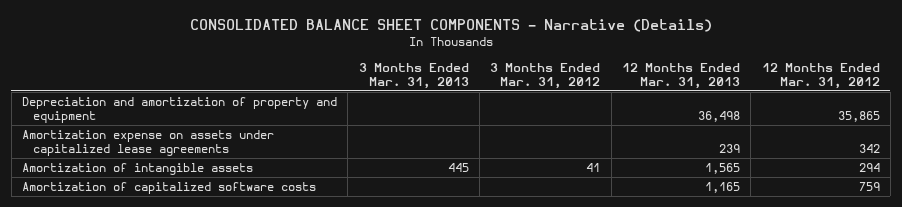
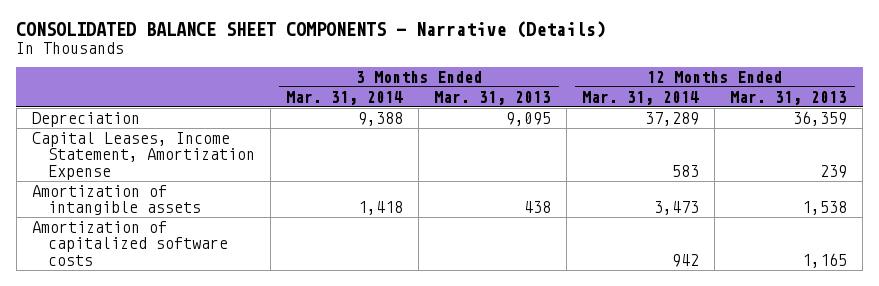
[490,62,601,89] 3 Months Ended Mar. 31, 2012 -> none
[761,62,880,89] 12 Months Ended Mar. 31, 2012 -> none
none -> [286,90,404,105] Mar. 31, 2014
none -> [582,90,700,105] Mar. 31, 2014
[22,97,338,124] Depreciation and amortization of property and equipment -> none
none -> [31,111,140,127] Depreciation
[22,130,275,157] Amortization expense on assets under capitalized lease agreements -> [31,131,256,180] Capital Leases, Income Statement, Amortization Expense
[447,163,469,173] 445 -> [524,201,552,214] 438
[704,163,740,175] 1,565 -> [802,201,848,216] 1,538

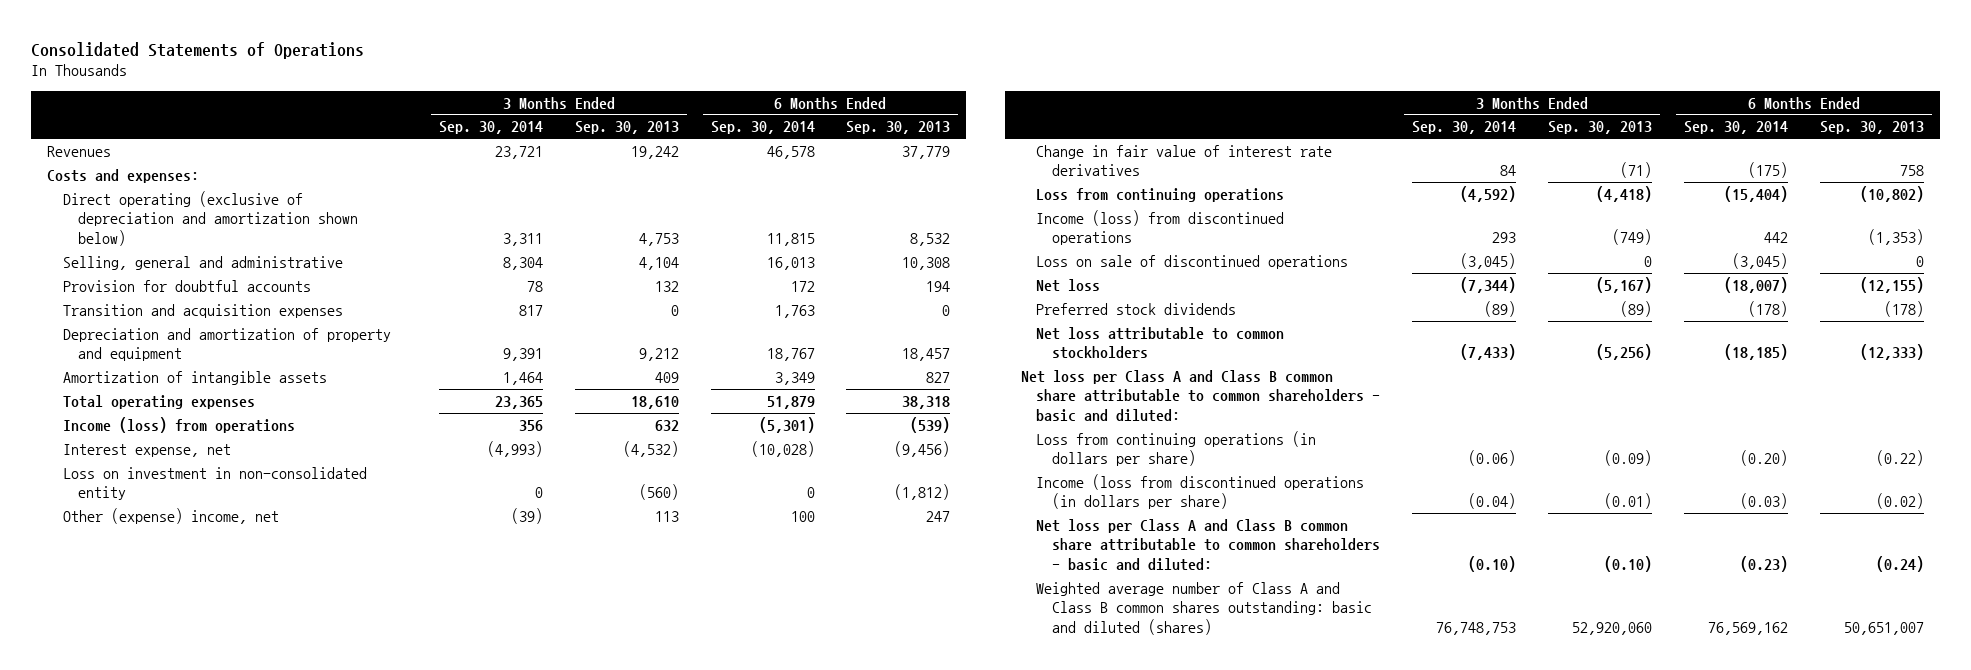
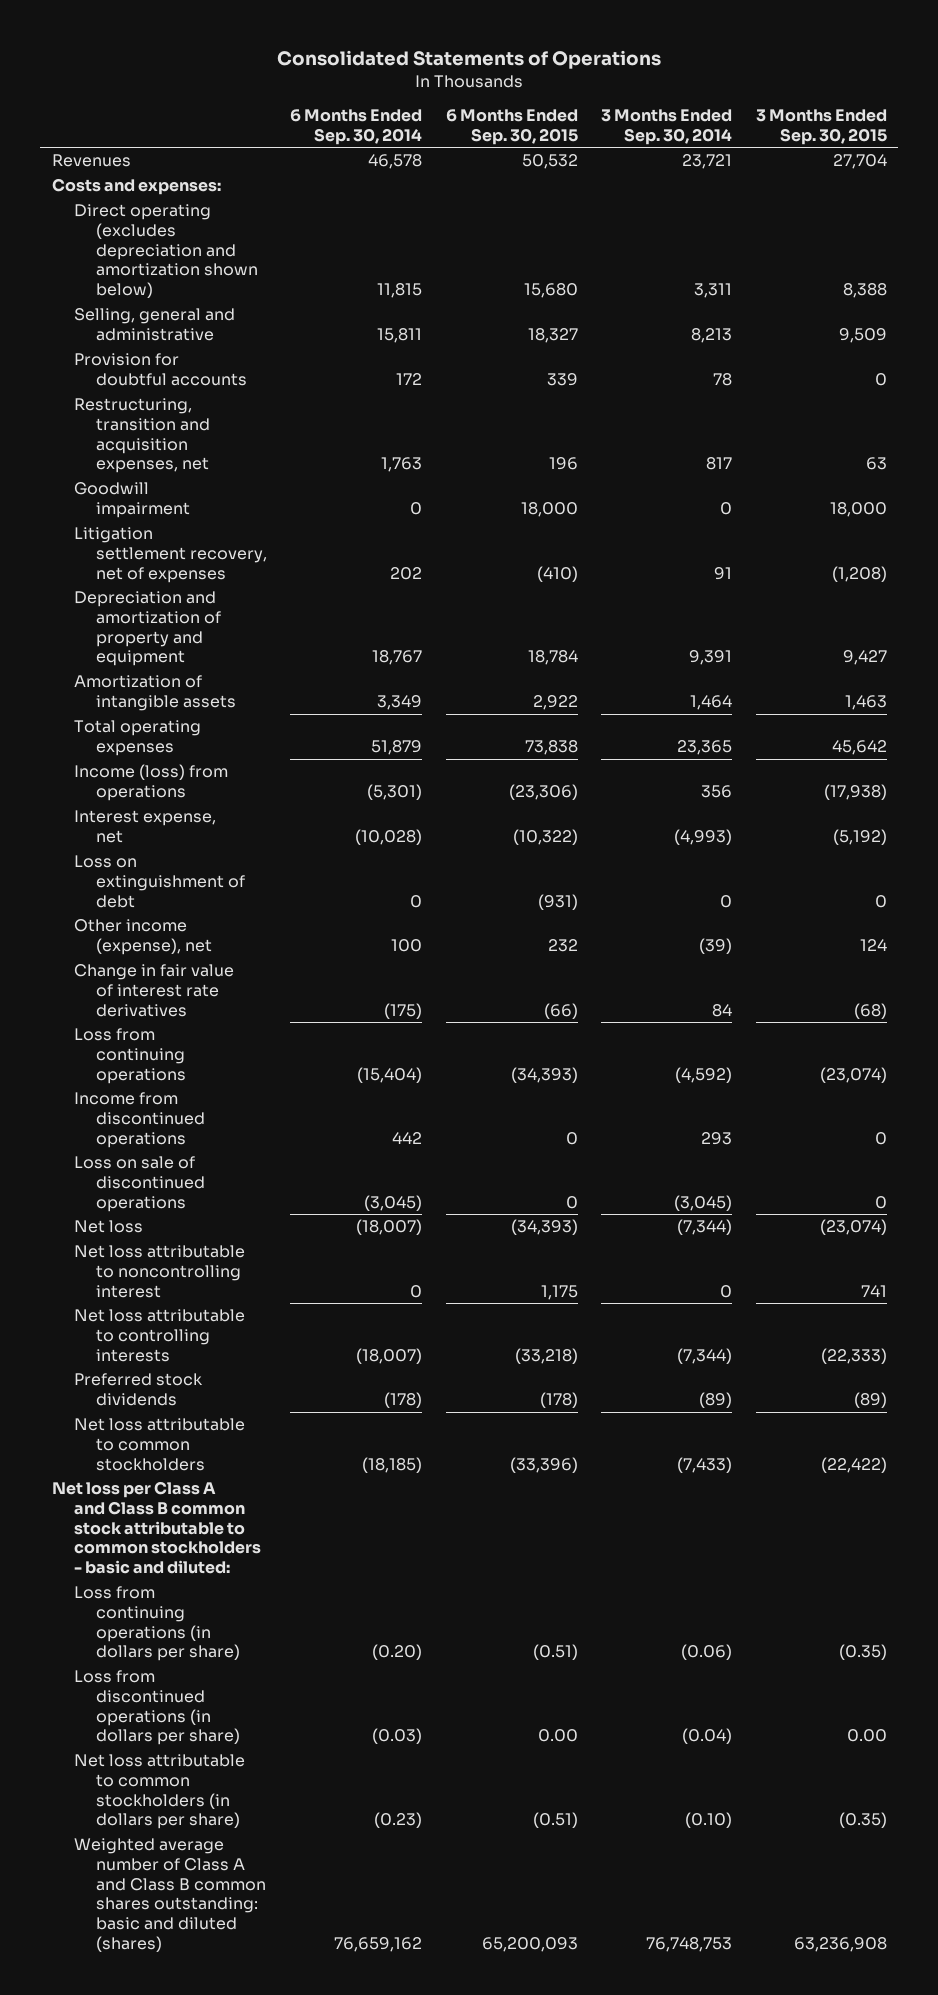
[574,121,679,135] Sep. 30, 2013 -> none
[846,121,951,135] Sep. 30, 2013 -> none
none -> [445,109,578,145] 6 Months Ended Sep. 30, 2015
none -> [755,109,887,145] 3 Months Ended Sep. 30, 2015
[62,190,359,246] Direct operating (exclusive of depreciation and amortization shown below) -> [73,204,258,298] Direct operating (excludes depreciation and amortization shown below)
[502,256,543,270] 8,304 -> [691,328,733,344] 8,213
[766,256,815,270] 16,013 -> [377,328,423,344] 15,811
[62,303,343,318] Transition and acquisition expenses -> [73,398,210,474] Restructuring, transition and acquisition expenses, net
none -> [73,482,190,519] Goodwill impairment
none -> [73,527,267,583] Litigation settlement recovery, net of expenses
[62,466,367,501] Loss on investment in non-consolidated entity -> none
none -> [73,855,245,908] Loss on extinguishment of debt
[62,507,279,524] Other (expense) income, net -> [73,919,212,956] Other income (expense), net
[1036,209,1285,246] Income (loss) from discontinued operations -> [73,1092,205,1148] Income from discontinued operations
none -> [73,1245,245,1298] Net loss attributable to noncontrolling interest
none -> [73,1309,245,1362] Net loss attributable to controlling interests
[1020,369,1381,422] Net loss per Class A and Class B common share attributable to common shareholders - basic and diluted: -> [51,1481,261,1574] Net loss per Class A and Class B common stock attributable to common stockholders - basic and diluted:
[1036,473,1365,510] Income (loss from discontinued operations (in dollars per share) -> [73,1670,240,1746] Loss from discontinued operations (in dollars per share)
[1036,518,1380,571] Net loss per Class A and Class B common share attributable to common shareholders - basic and diluted: -> [73,1754,245,1830] Net loss attributable to common stockholders (in dollars per share)
[1708,621,1789,635] 76,569,162 -> [334,1936,423,1952] 76,659,162

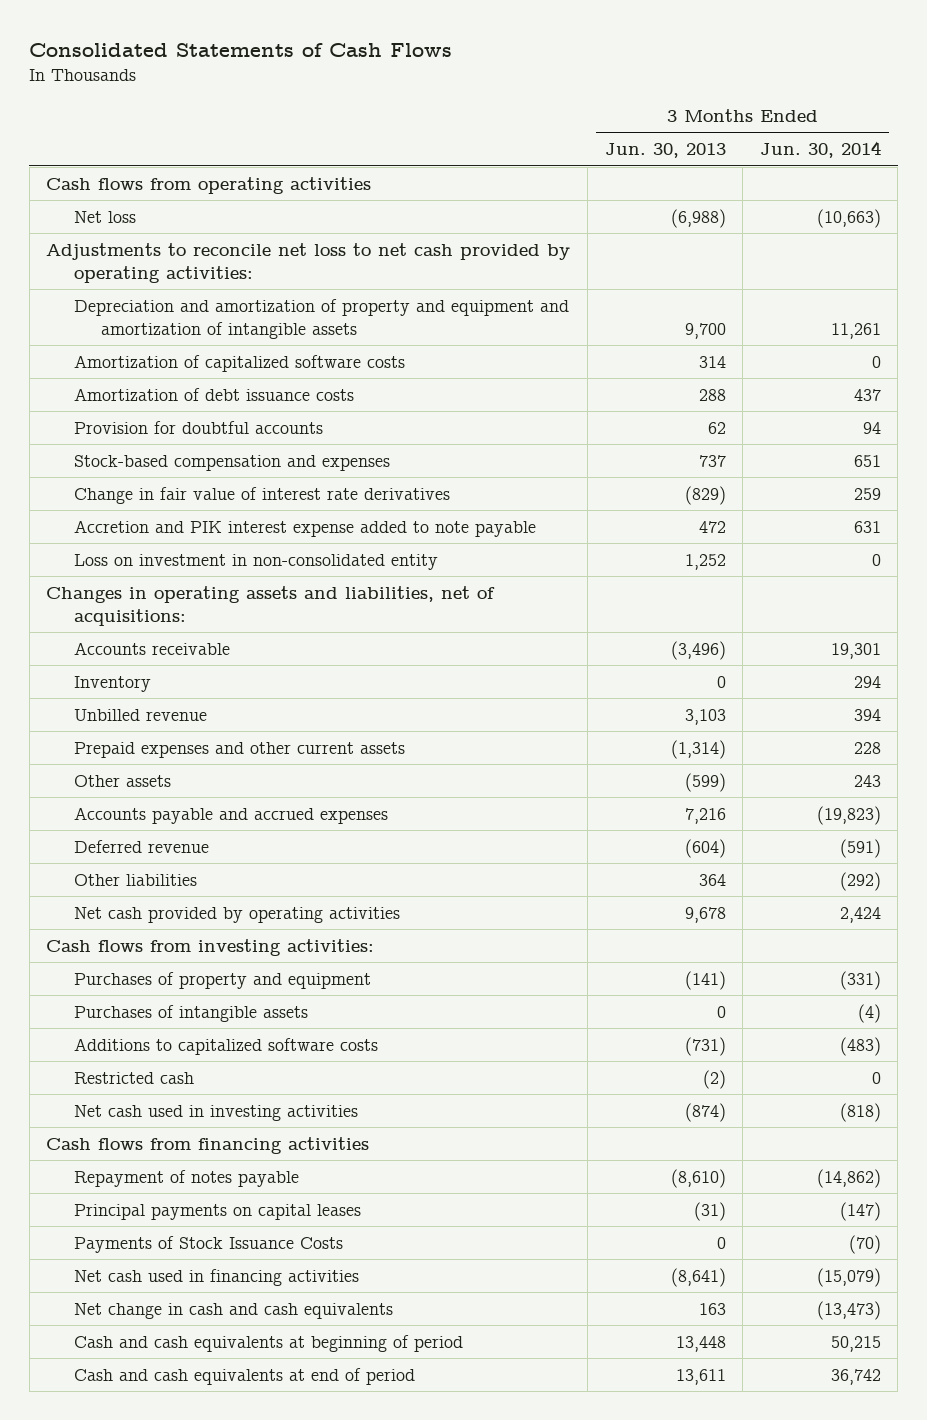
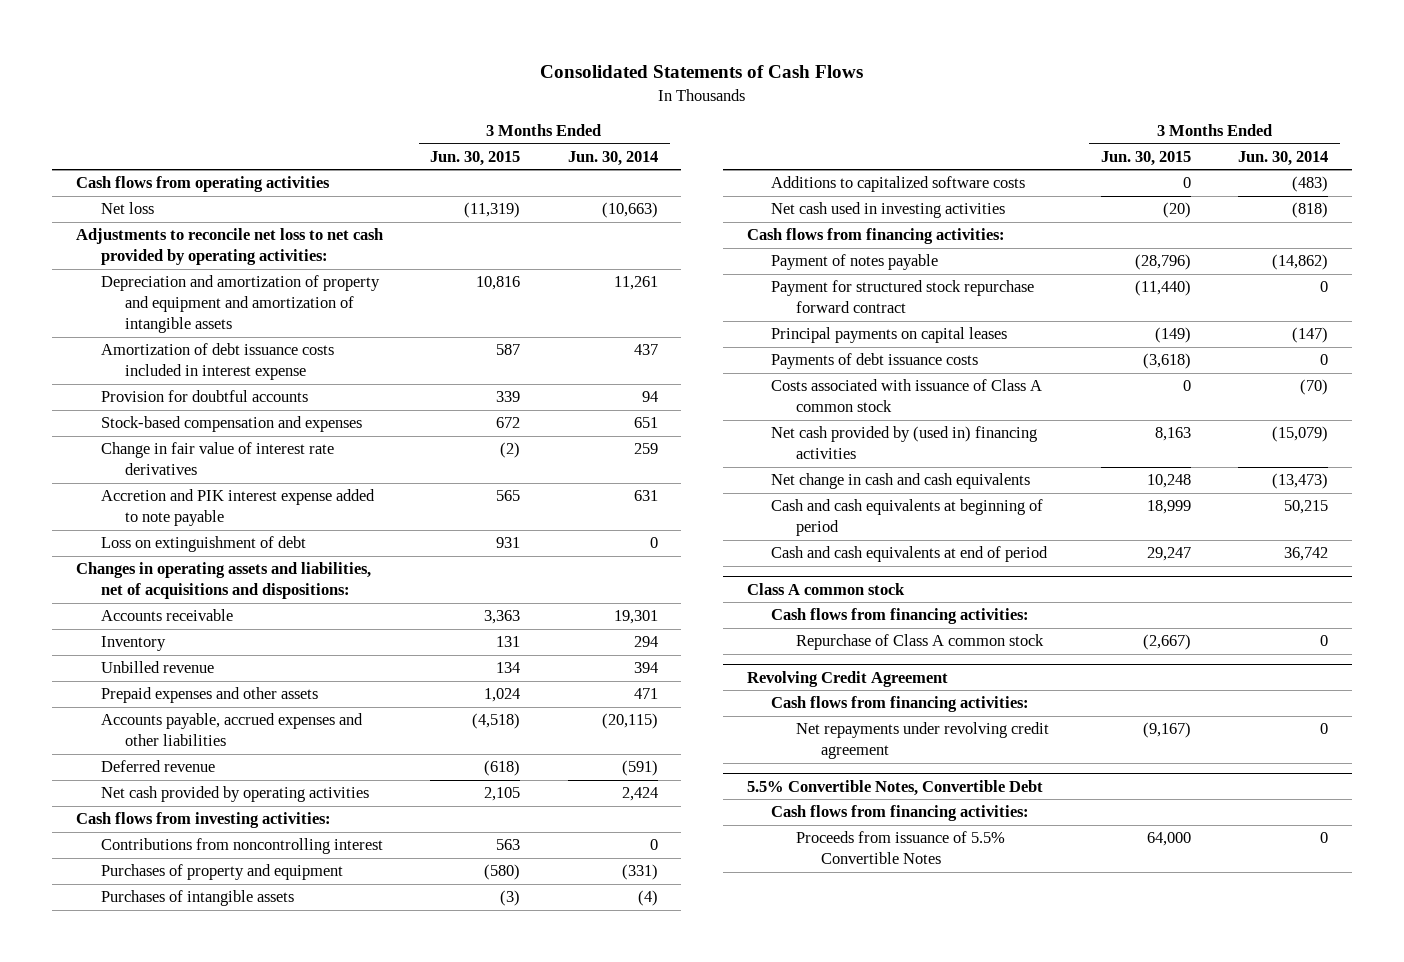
[604,143,726,159] Jun. 30, 2013 -> none
none -> [430,150,521,166] Jun. 30, 2015
[73,354,405,372] Amortization of capitalized software costs -> none
[73,387,354,401] Amortization of debt issuance costs -> [100,343,334,381] Amortization of debt issuance costs included in interest expense
[73,553,438,570] Loss on investment in non-consolidated entity -> [100,536,306,553] Loss on extinguishment of debt
[46,585,496,626] Changes in operating assets and liabilities, net of acquisitions: -> [76,562,372,600] Changes in operating assets and liabilities, net of acquisitions and dispositions:
[73,774,171,787] Other assets -> none
[73,741,405,758] Prepaid expenses and other current assets -> [100,687,318,704] Prepaid expenses and other assets
[853,741,881,754] 228 -> [633,688,658,700] 471
[73,806,388,824] Accounts payable and accrued expenses -> [100,713,363,747] Accounts payable, accrued expenses and other liabilities
[816,805,881,825] (19,823) -> [601,713,658,730] (20,115)
[73,873,197,886] Other liabilities -> none
none -> [100,838,383,855] Contributions from noncontrolling interest
[73,1071,194,1084] Restricted cash -> none
[46,1136,370,1154] Cash flows from financing activities -> [746,228,1005,245] Cash flows from financing activities:
[73,1169,299,1187] Repayment of notes payable -> [771,254,939,271] Payment of notes payable
none -> [771,280,1035,314] Payment for structured stock repurchase forward contract
none -> [771,353,979,370] Payments of debt issuance costs
[73,1235,343,1253] Payments of Stock Issuance Costs -> [771,379,1043,413] Costs associated with issuance of Class A common stock
[73,1268,359,1286] Net cash used in financing activities -> [771,426,1038,460] Net cash provided by (used in) financing activities
none -> [746,582,905,595] Class A common stock
none -> [771,608,1030,625] Cash flows from financing activities:
none -> [796,634,1045,651] Repurchase of Class A common stock
none -> [746,670,948,687] Revolving Credit Agreement
none -> [771,696,1030,713] Cash flows from financing activities:
none -> [796,722,1050,760] Net repayments under revolving credit agreement
none -> [746,779,1043,796] 5.5% Convertible Notes, Convertible Debt
none -> [771,805,1030,822] Cash flows from financing activities:
none -> [796,831,1006,865] Proceeds from issuance of 5.5% Convertible Notes

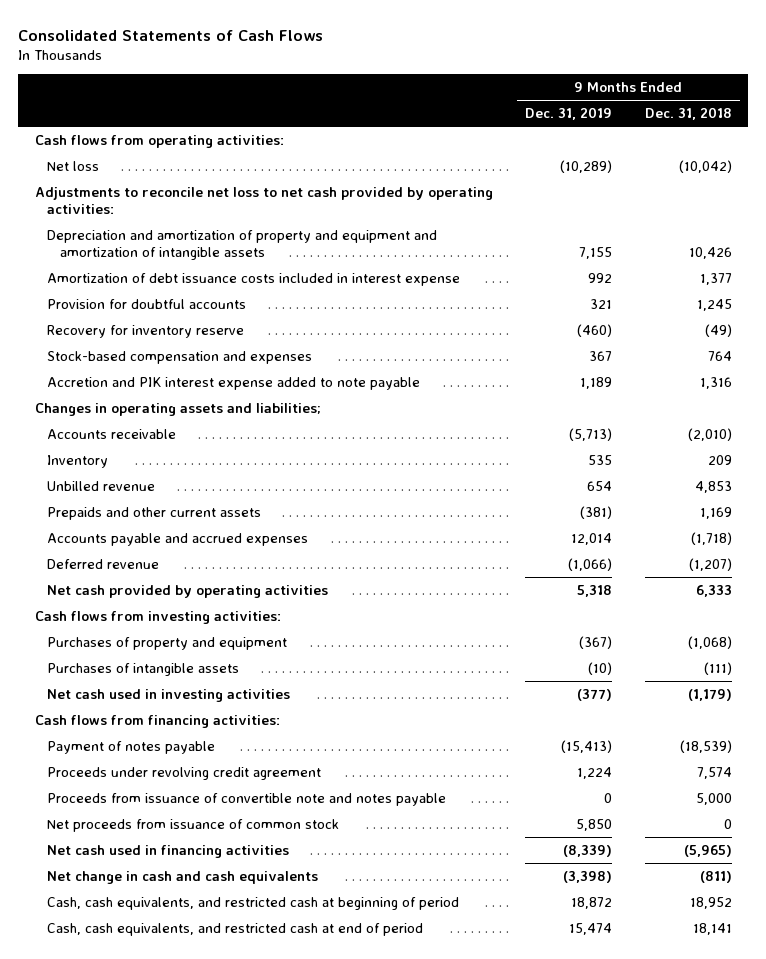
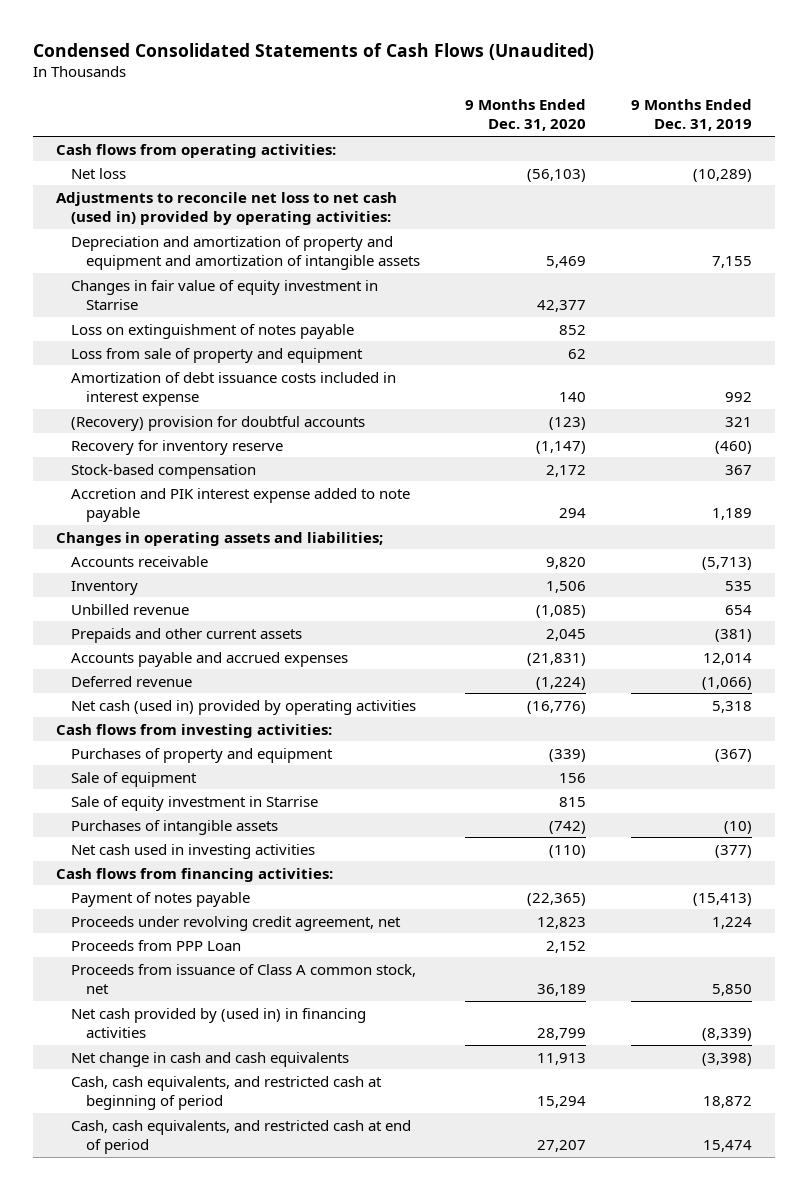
[18,29,324,41] Consolidated Statements of Cash Flows -> [33,42,595,60] Condensed Consolidated Statements of Cash Flows (Unaudited)
[644,106,732,120] Dec. 31, 2018 -> none
none -> [464,99,586,132] 9 Months Ended Dec. 31, 2020
[34,186,493,214] Adjustments to reconcile net loss to net cash provided by operating activities: -> [55,191,397,225] Adjustments to reconcile net loss to net cash (used in) provided by operating activities:
none -> [70,279,378,310] Changes in fair value of equity investment in Starrise
none -> [70,323,354,339] Loss on extinguishment of notes payable
none -> [70,347,363,363] Loss from sale of property and equipment
[47,298,247,309] Provision for doubtful accounts -> [70,415,365,431] (Recovery) provision for doubtful accounts
[47,350,313,364] Stock-based compensation and expenses -> [70,463,256,479] Stock-based compensation
[47,584,329,598] Net cash provided by operating activities -> [70,699,416,715] Net cash (used in) provided by operating activities
none -> [70,771,197,787] Sale of equipment
none -> [70,795,318,811] Sale of equity investment in Starrise
[47,792,447,806] Proceeds from issuance of convertible note and notes payable -> none
[47,766,322,780] Proceeds under revolving credit agreement -> [70,915,401,931] Proceeds under revolving credit agreement, net
none -> [70,939,241,951] Proceeds from PPP Loan
[47,818,340,832] Net proceeds from issuance of common stock -> [70,963,416,994] Proceeds from issuance of Class A common stock, net
[47,844,290,858] Net cash used in financing activities -> [70,1007,366,1038] Net cash provided by (used in) in financing activities

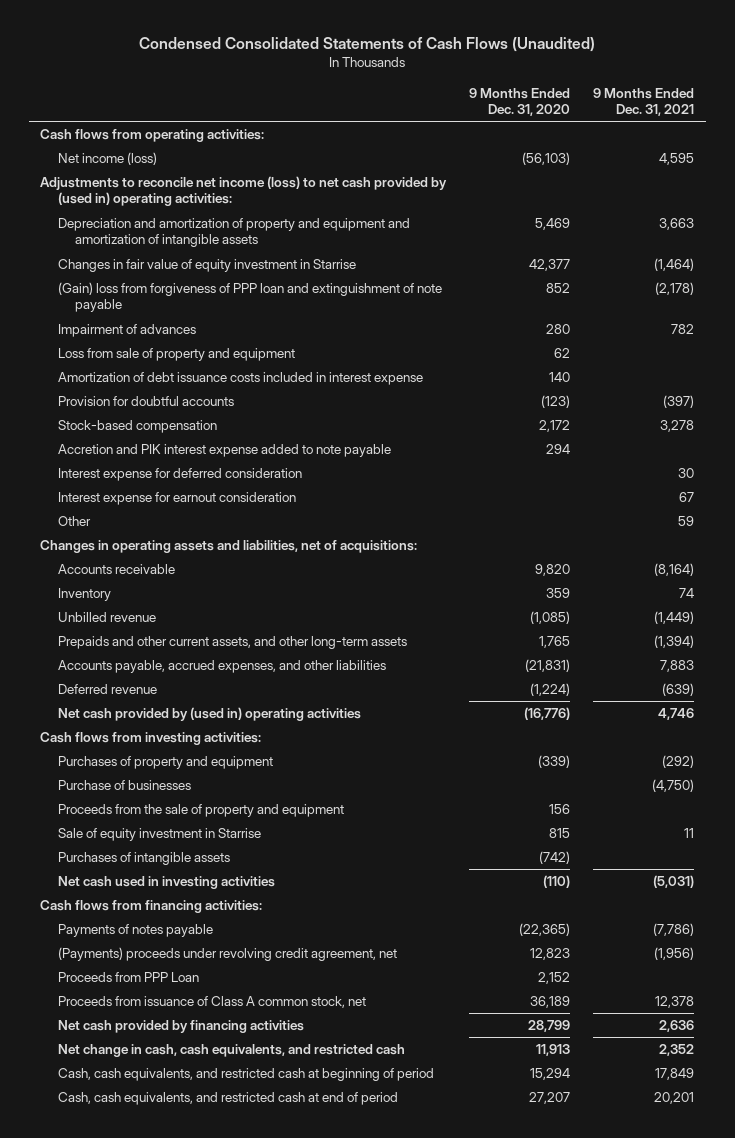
[631,99,753,132] 9 Months Ended Dec. 31, 2019 -> none
none -> [593,87,695,116] 9 Months Ended Dec. 31, 2021
[70,167,126,179] Net loss -> [57,152,157,166] Net income (loss)
[55,191,397,225] Adjustments to reconcile net loss to net cash (used in) provided by operating activities: -> [40,176,448,207] Adjustments to reconcile net income (loss) to net cash provided by (used in) operating activities:
[70,323,354,339] Loss on extinguishment of notes payable -> [57,282,442,313] (Gain) loss from forgiveness of PPP loan and extinguishment of note payable
none -> [57,324,196,338] Impairment of advances
[70,439,283,455] Recovery for inventory reserve -> none
[70,415,365,431] (Recovery) provision for doubtful accounts -> [57,396,234,407] Provision for doubtful accounts
none -> [57,468,302,482] Interest expense for deferred consideration
none -> [57,492,296,506] Interest expense for earnout consideration
none -> [57,516,91,527] Other
[55,531,383,546] Changes in operating assets and liabilities; -> [40,540,418,554] Changes in operating assets and liabilities, net of acquisitions:
[545,580,586,593] 1,506 -> [546,588,571,599] 359
[70,627,302,643] Prepaids and other current assets -> [57,636,407,650] Prepaids and other current assets, and other long-term assets
[545,628,586,641] 2,045 -> [539,636,571,649] 1,765
[70,651,348,667] Accounts payable and accrued expenses -> [57,660,386,674] Accounts payable, accrued expenses, and other liabilities
[70,699,416,715] Net cash (used in) provided by operating activities -> [57,707,361,722] Net cash provided by (used in) operating activities
none -> [57,780,191,791] Purchase of businesses
[70,771,197,787] Sale of equipment -> [57,804,344,818] Proceeds from the sale of property and equipment
[70,891,250,907] Payment of notes payable -> [57,924,213,938] Payments of notes payable
[70,915,401,931] Proceeds under revolving credit agreement, net -> [57,947,397,962] (Payments) proceeds under revolving credit agreement, net
[70,1007,366,1038] Net cash provided by (used in) in financing activities -> [57,1020,304,1034] Net cash provided by financing activities
[70,1051,349,1067] Net change in cash and cash equivalents -> [57,1044,405,1058] Net change in cash, cash equivalents, and restricted cash

